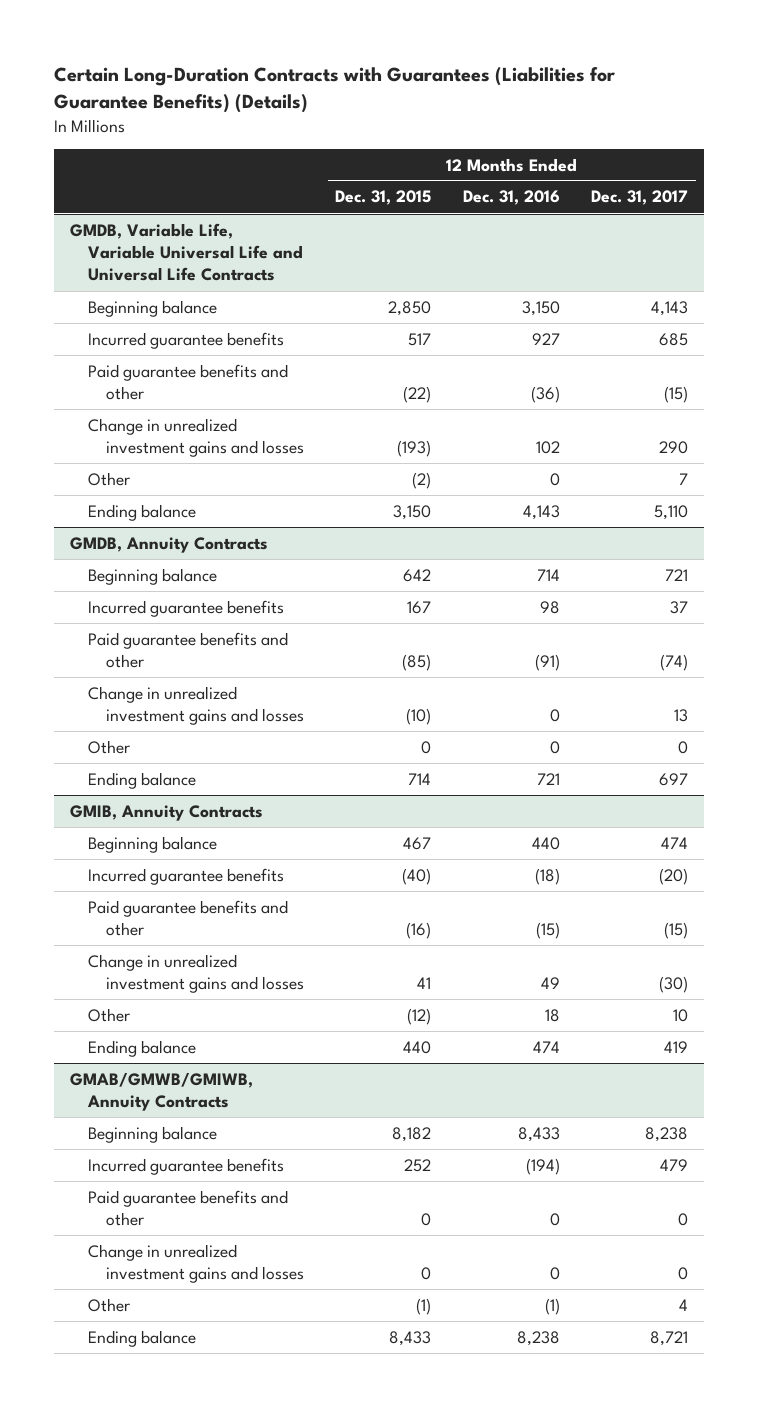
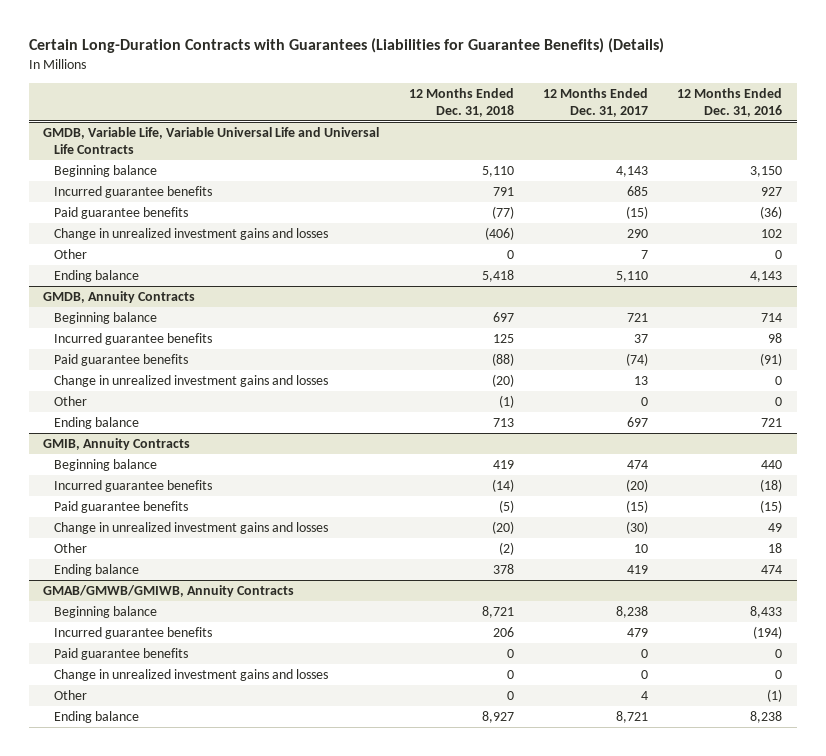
[335,190,432,206] Dec. 31, 2015 -> none
none -> [408,88,514,118] 12 Months Ended Dec. 31, 2018
[87,363,288,401] Paid guarantee benefits and other -> [53,206,188,219] Paid guarantee benefits
[87,631,288,669] Paid guarantee benefits and other -> [53,353,188,366] Paid guarantee benefits
[87,899,288,937] Paid guarantee benefits and other -> [53,500,188,513] Paid guarantee benefits
[87,1189,288,1227] Paid guarantee benefits and other -> [53,647,188,660] Paid guarantee benefits

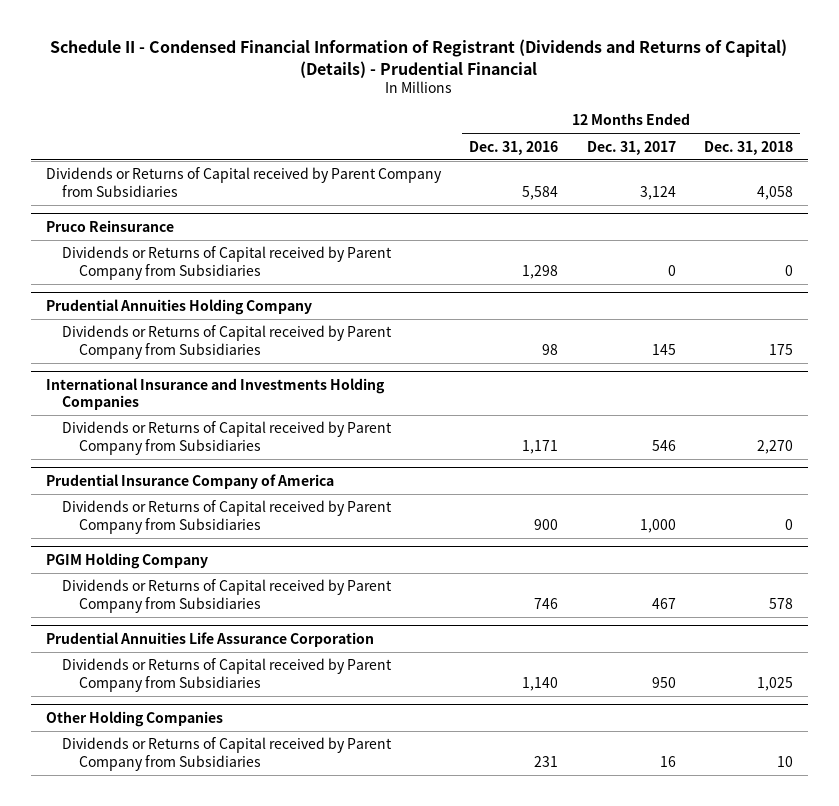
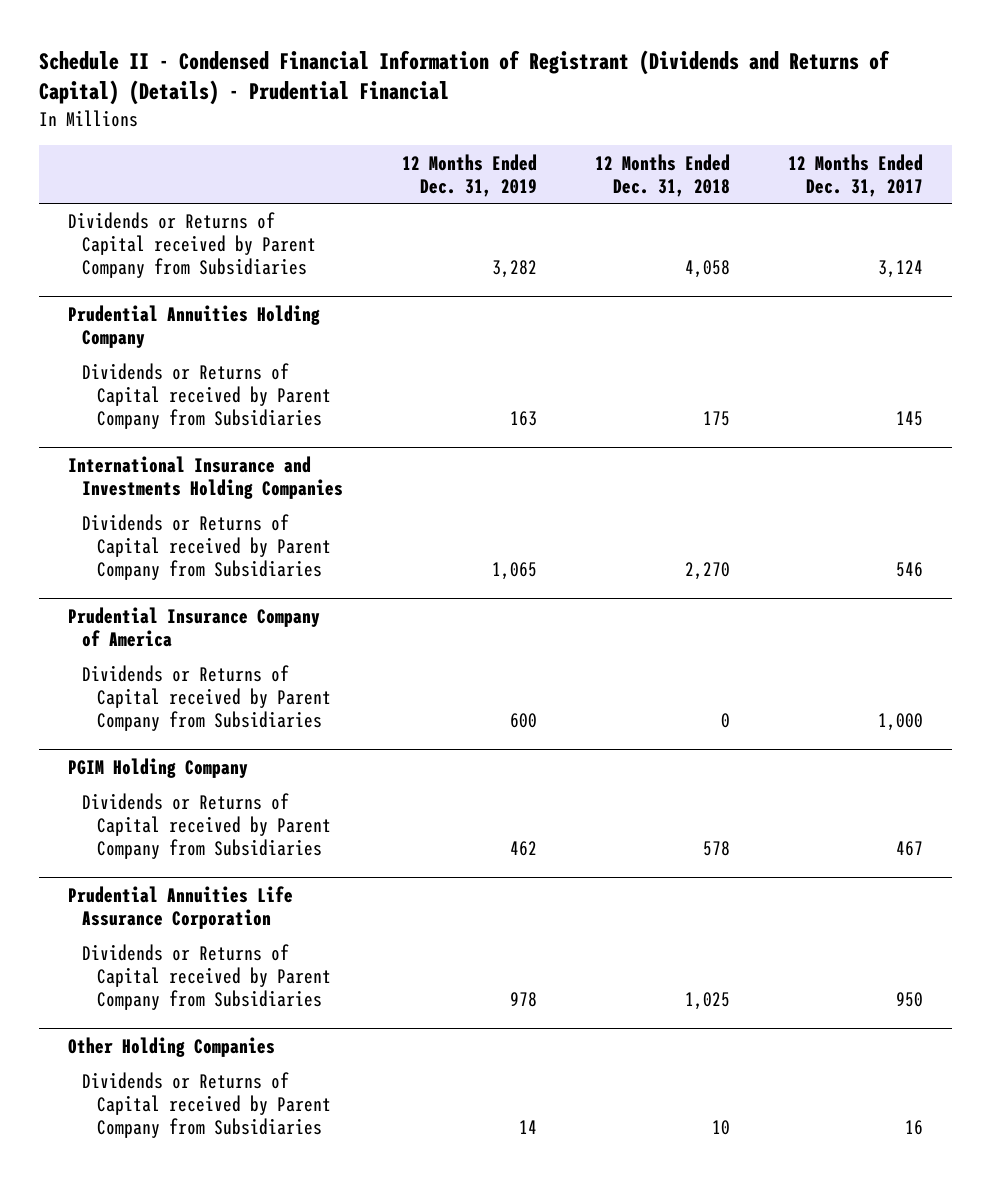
[469,140,559,155] Dec. 31, 2016 -> none
none -> [401,153,537,197] 12 Months Ended Dec. 31, 2019
[45,219,174,232] Pruco Reinsurance -> none
[62,246,393,280] Dividends or Returns of Capital received by Parent Company from Subsidiaries -> none

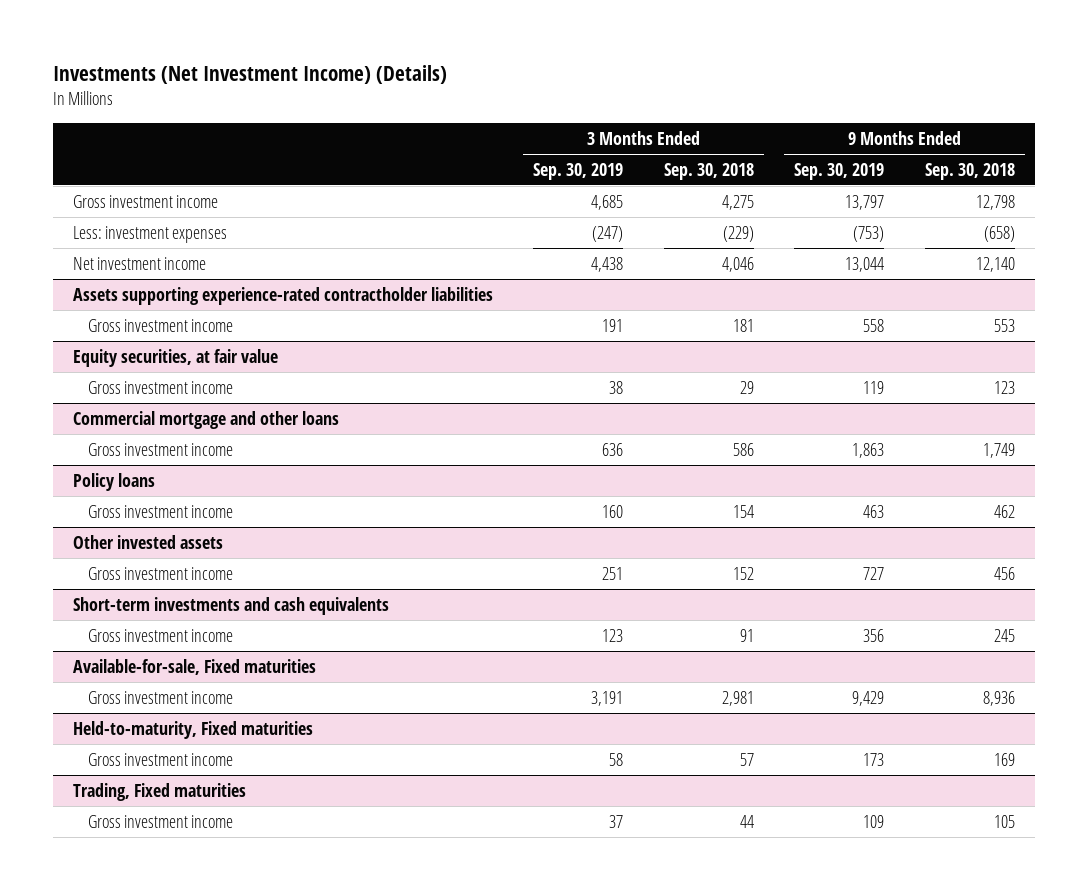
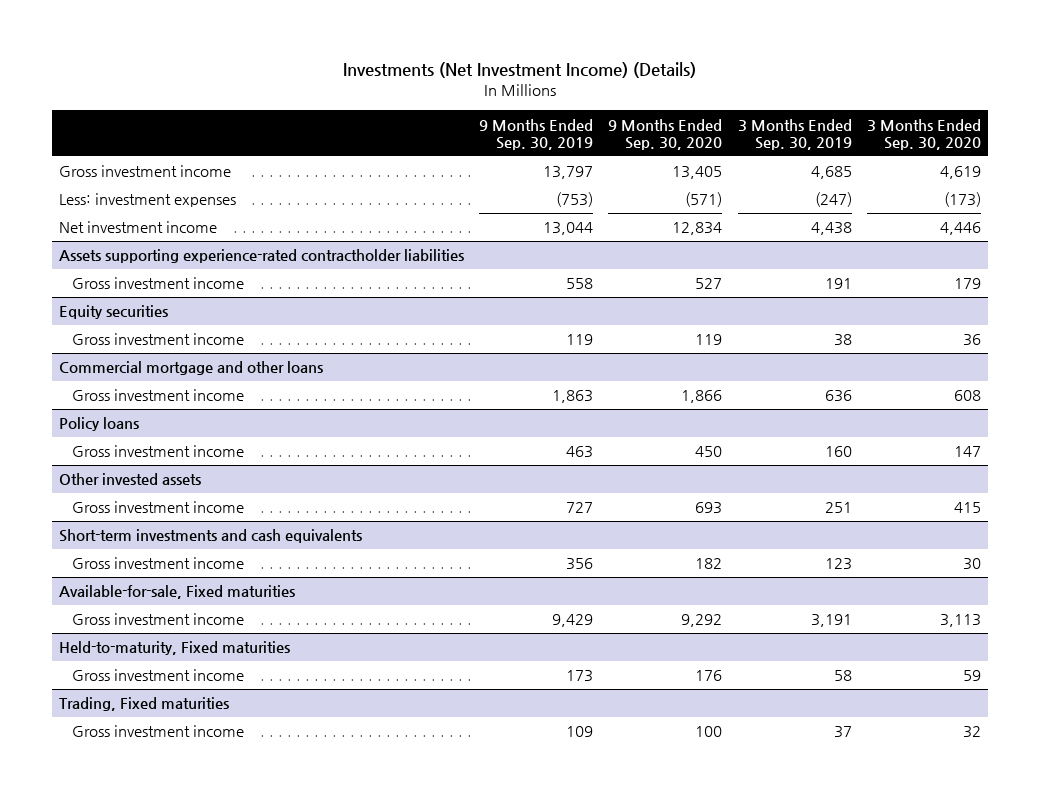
[663,162,754,180] Sep. 30, 2018 -> none
[924,162,1015,180] Sep. 30, 2018 -> none
none -> [608,118,723,150] 9 Months Ended Sep. 30, 2020
none -> [866,118,981,150] 3 Months Ended Sep. 30, 2020
[72,348,278,367] Equity securities, at fair value -> [59,305,169,320] Equity securities

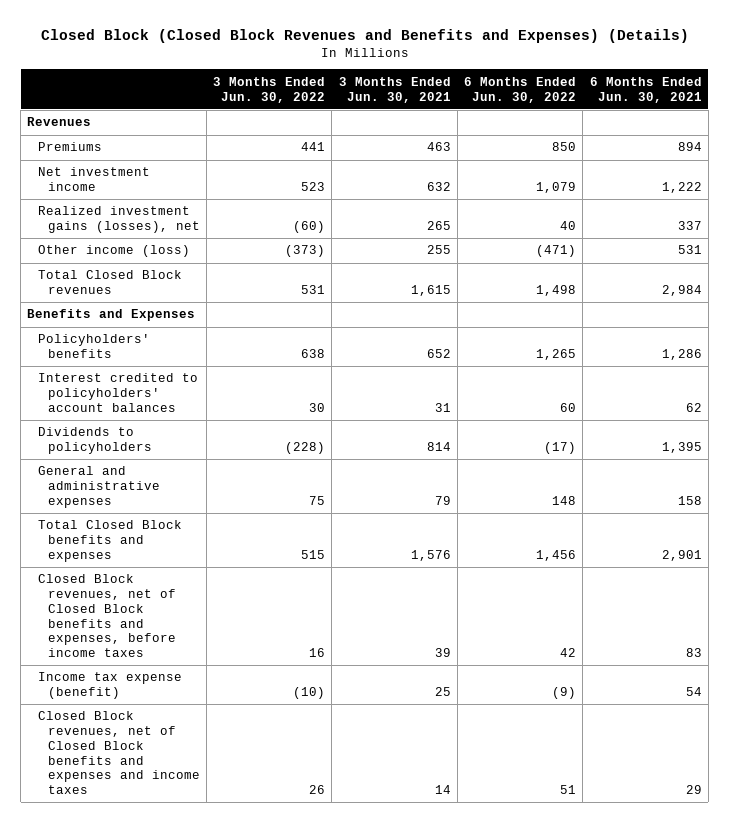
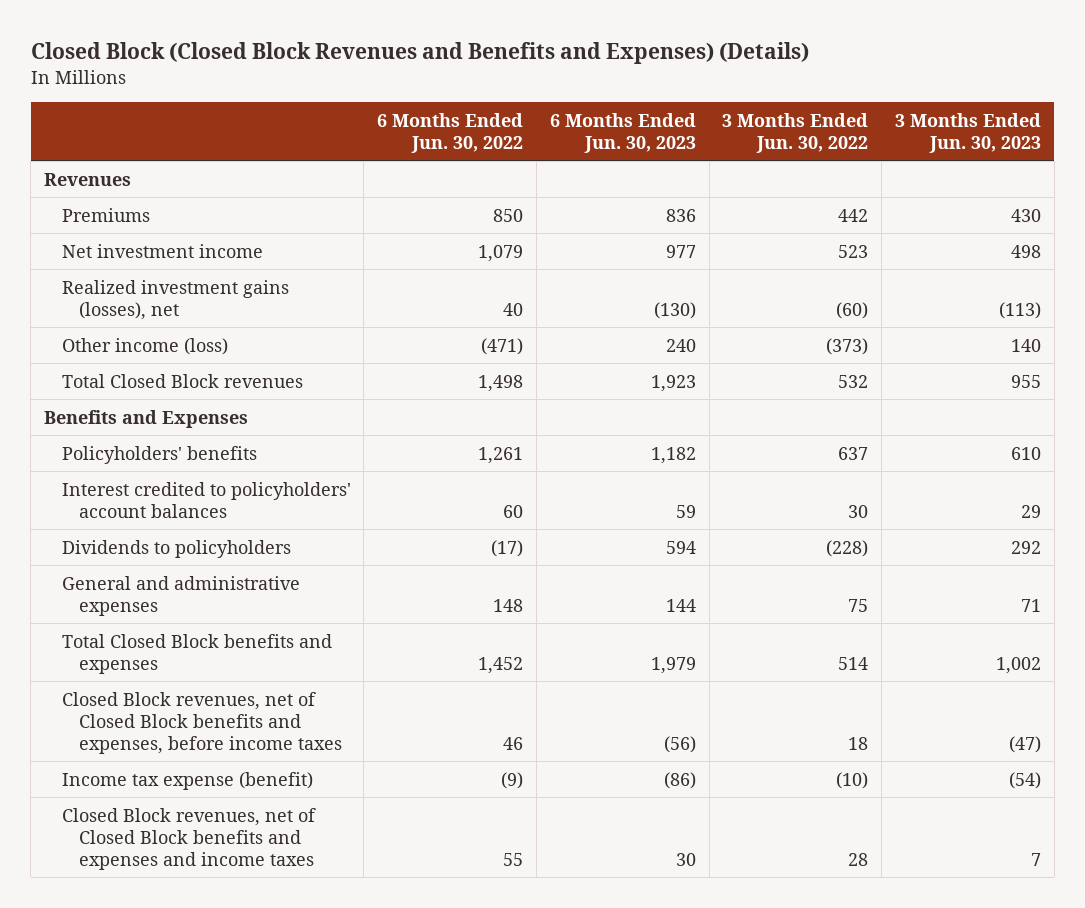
[338,76,451,103] 3 Months Ended Jun. 30, 2021 -> none
[589,76,702,103] 6 Months Ended Jun. 30, 2021 -> none
none -> [549,112,696,153] 6 Months Ended Jun. 30, 2023
none -> [894,112,1041,153] 3 Months Ended Jun. 30, 2023
[301,142,326,152] 441 -> [838,208,869,222] 442
[301,285,326,295] 531 -> [838,374,869,388] 532
[301,349,326,359] 638 -> [838,446,869,460] 637
[536,349,577,361] 1,265 -> [478,446,524,464] 1,261
[301,549,326,559] 515 -> [838,656,869,670] 514
[536,549,577,561] 1,456 -> [478,656,524,674] 1,452
[309,648,326,658] 16 -> [848,736,869,750] 18
[560,648,577,658] 42 -> [503,736,524,750] 46
[309,785,326,795] 26 -> [848,852,869,866] 28
[560,785,577,795] 51 -> [503,852,524,866] 55

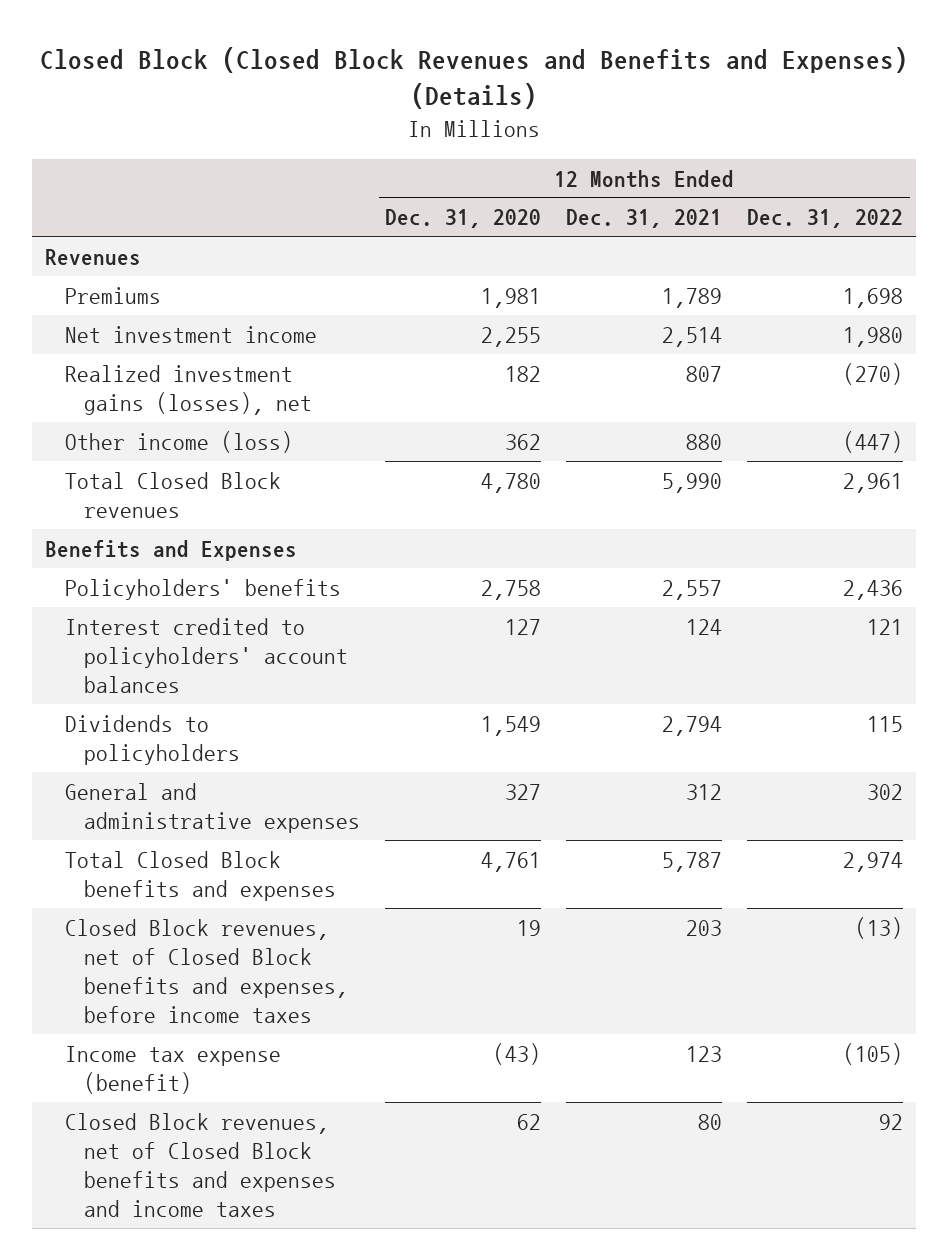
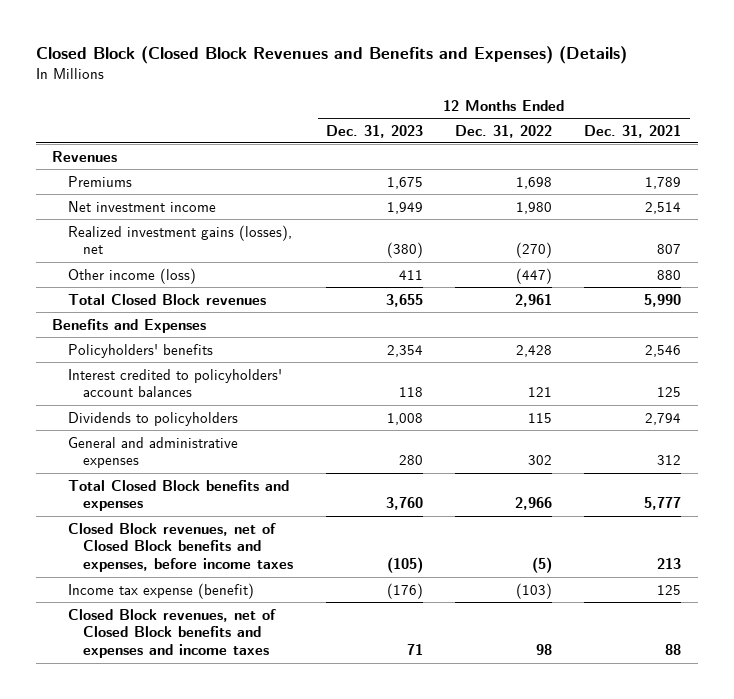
[385,209,542,229] Dec. 31, 2020 -> none
none -> [325,124,423,138] Dec. 31, 2023
[662,579,723,600] 2,557 -> [645,344,682,357] 2,546
[843,579,904,600] 2,436 -> [516,344,553,357] 2,428
[686,618,723,635] 124 -> [657,387,682,398] 125
[662,851,723,872] 5,787 -> [644,497,682,511] 5,777
[843,851,904,872] 2,974 -> [515,497,553,511] 2,966
[686,919,723,936] 203 -> [657,558,682,570] 213
[855,916,904,939] (13) -> [532,557,553,574] (5)
[686,1045,723,1062] 123 -> [657,584,682,595] 125
[843,1042,904,1065] (105) -> [516,582,553,599] (103)
[698,1113,723,1130] 80 -> [665,644,682,656] 88
[879,1113,904,1130] 92 -> [536,644,553,656] 98

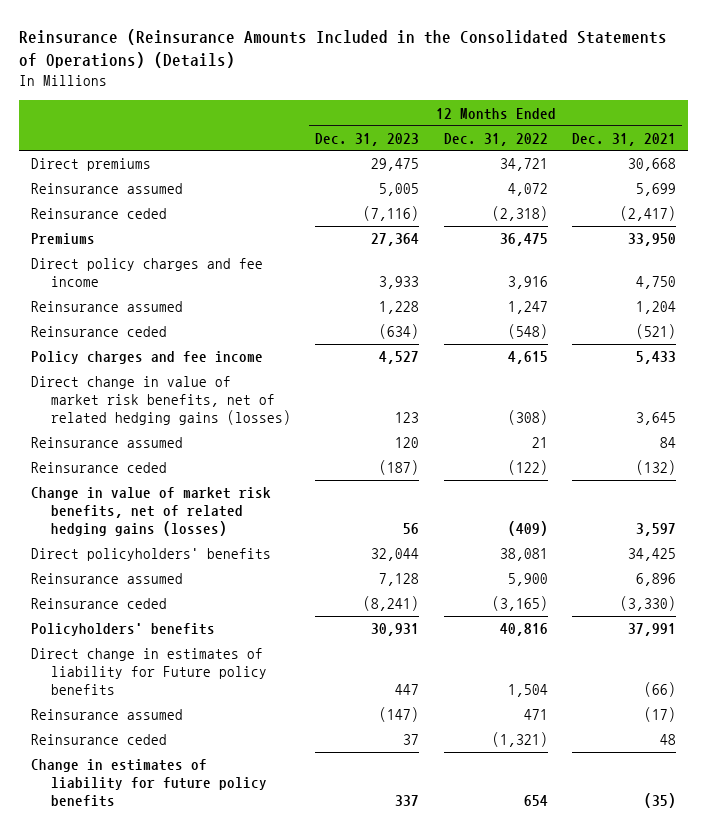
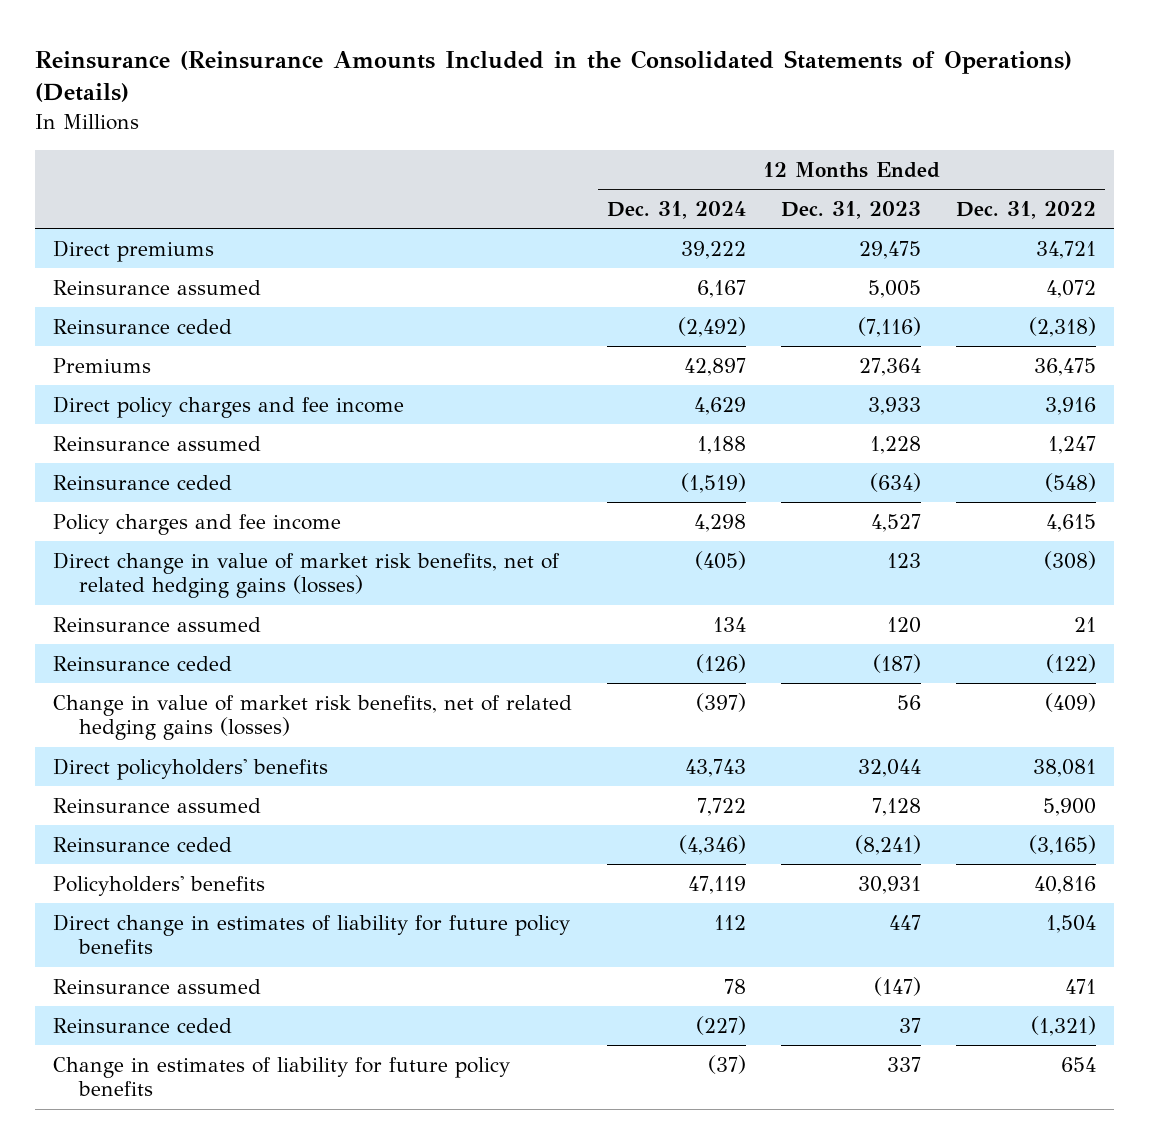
[572,132,677,146] Dec. 31, 2021 -> none
none -> [606,201,746,220] Dec. 31, 2024
[31,648,267,696] Direct change in estimates of liability for Future policy benefits -> [52,913,570,955] Direct change in estimates of liability for future policy benefits

